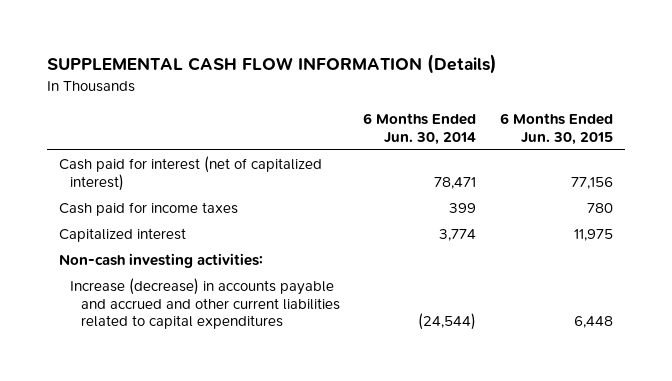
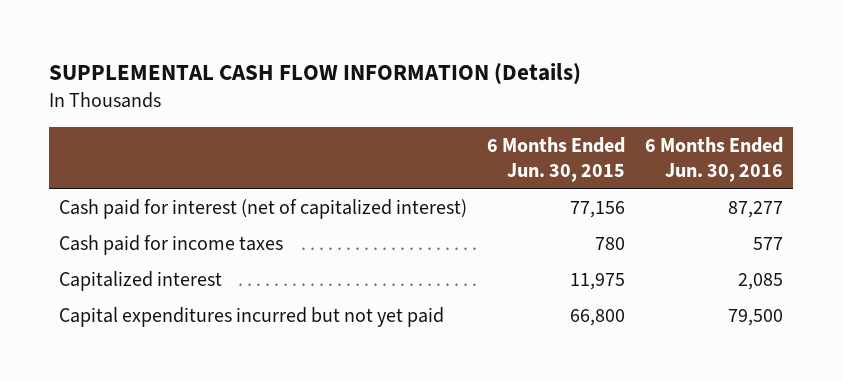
[363,113,477,145] 6 Months Ended Jun. 30, 2014 -> none
none -> [645,137,784,182] 6 Months Ended Jun. 30, 2016
[58,253,263,269] Non-cash investing activities: -> none
[69,278,340,330] Increase (decrease) in accounts payable and accrued and other current liabilities related to capital expenditures -> none
none -> [58,306,444,327] Capital expenditures incurred but not yet paid

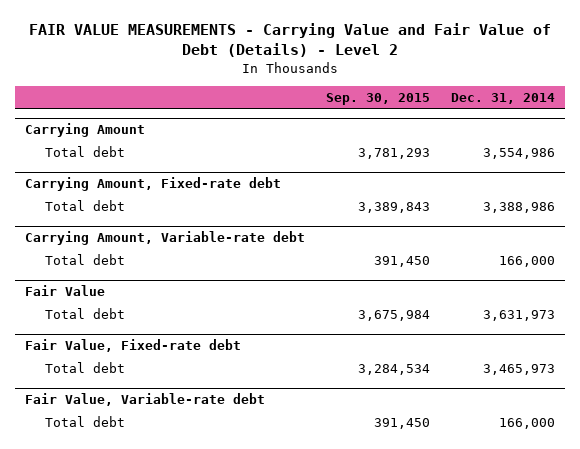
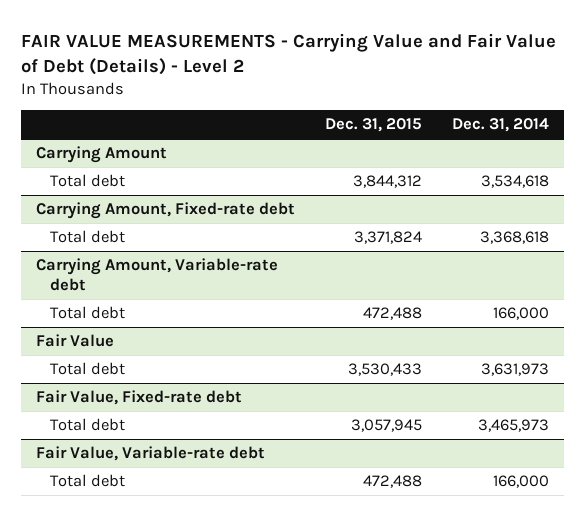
[325,92,430,105] Sep. 30, 2015 -> none
none -> [325,118,423,133] Dec. 31, 2015
[482,148,555,160] 3,554,986 -> [480,175,549,189] 3,534,618
[482,202,555,214] 3,388,986 -> [479,231,549,245] 3,368,618

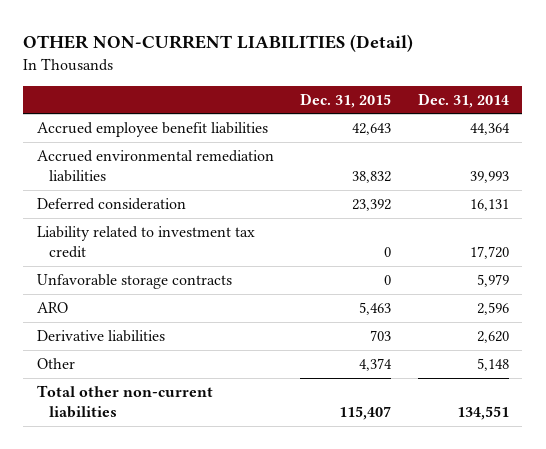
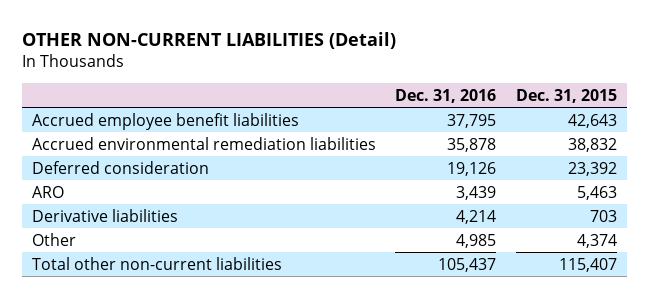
[418,92,510,108] Dec. 31, 2014 -> none
none -> [395,88,497,103] Dec. 31, 2016
[36,226,255,258] Liability related to investment tax credit -> none
[36,274,232,290] Unfavorable storage contracts -> none

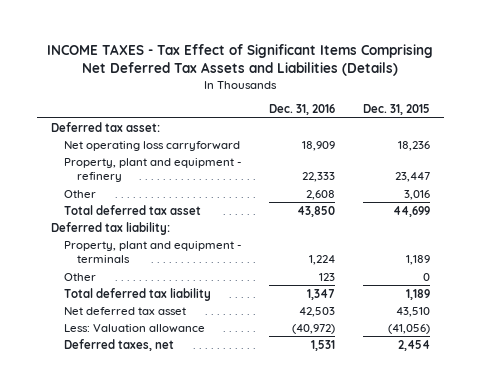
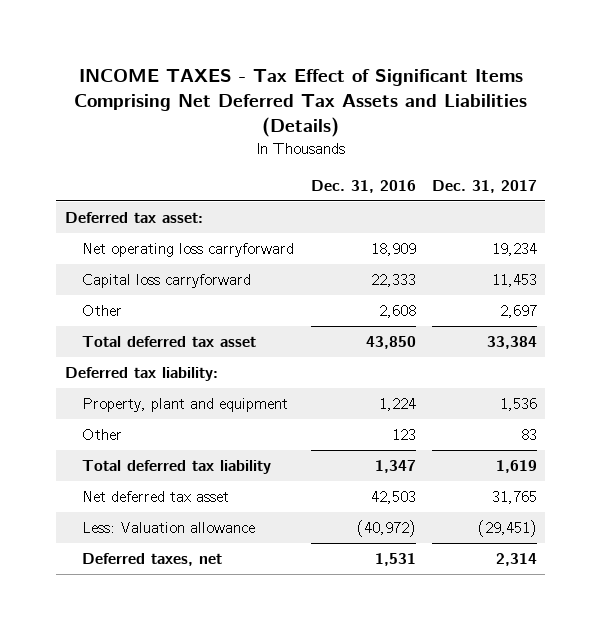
[362,104,430,116] Dec. 31, 2015 -> none
none -> [431,179,537,193] Dec. 31, 2017
[63,157,242,182] Property, plant and equipment - refinery -> [82,274,252,289] Capital loss carryforward
[63,240,242,263] Property, plant and equipment - terminals -> [82,398,289,413] Property, plant and equipment

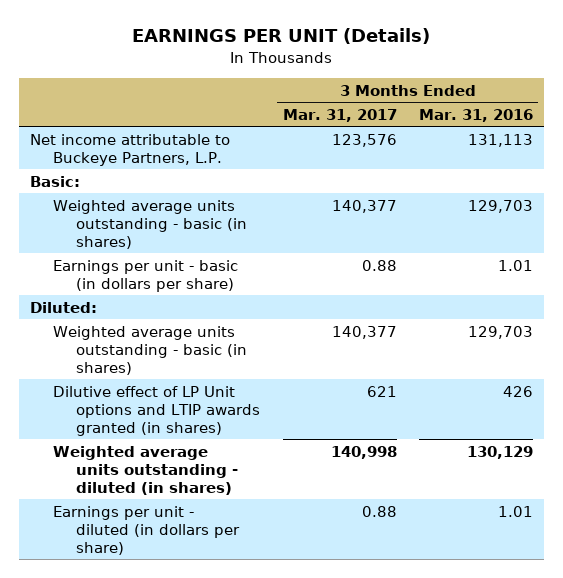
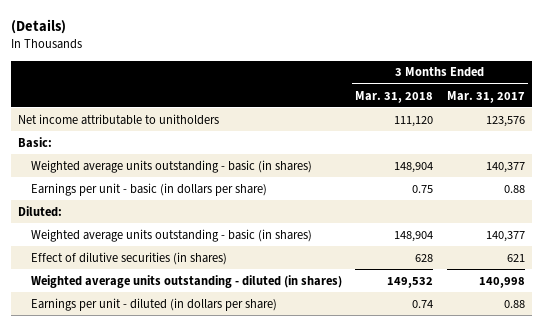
[132,28,431,45] EARNINGS PER UNIT (Details) -> [11,19,67,35] (Details)
[418,108,533,122] Mar. 31, 2016 -> none
none -> [355,90,434,103] Mar. 31, 2018
[29,133,230,166] Net income attributable to Buckeye Partners, L.P. -> [18,113,220,125] Net income attributable to unitholders
[53,385,261,436] Dilutive effect of LP Unit options and LTIP awards granted (in shares) -> [31,251,228,265] Effect of dilutive securities (in shares)

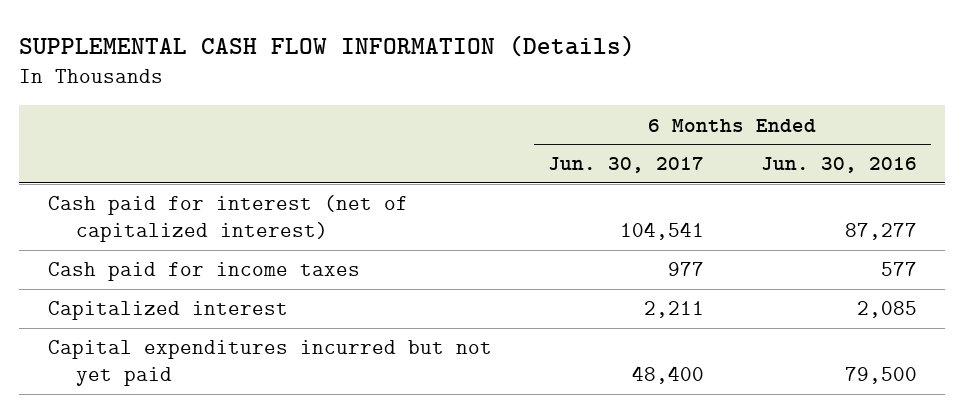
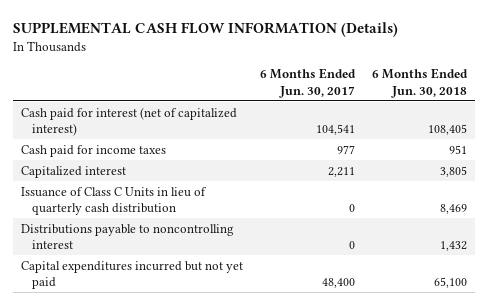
[760,157,917,174] Jun. 30, 2016 -> none
none -> [371,68,468,98] 6 Months Ended Jun. 30, 2018
none -> [21,186,208,216] Issuance of Class C Units in lieu of quarterly cash distribution
none -> [21,223,235,250] Distributions payable to noncontrolling interest

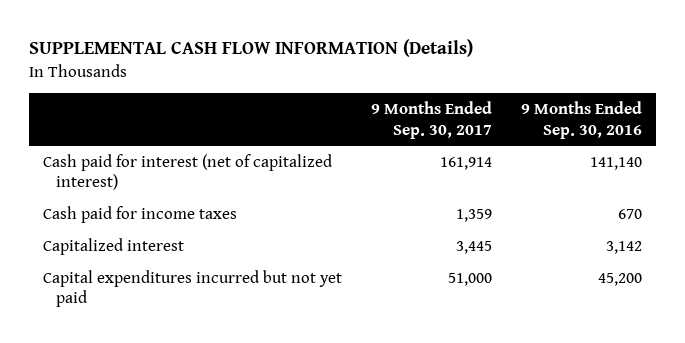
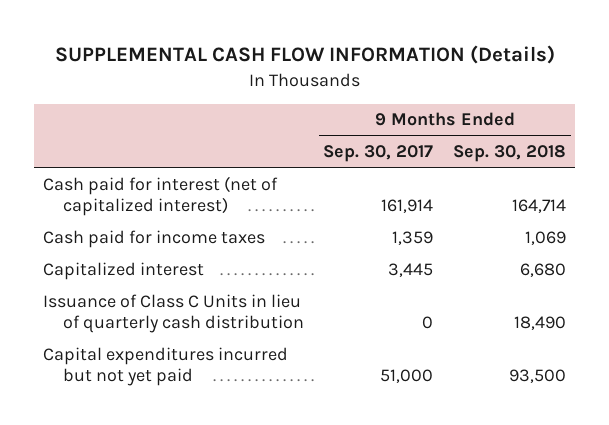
[520,101,642,139] 9 Months Ended Sep. 30, 2016 -> none
none -> [452,144,566,162] Sep. 30, 2018
none -> [43,293,305,333] Issuance of Class C Units in lieu of quarterly cash distribution

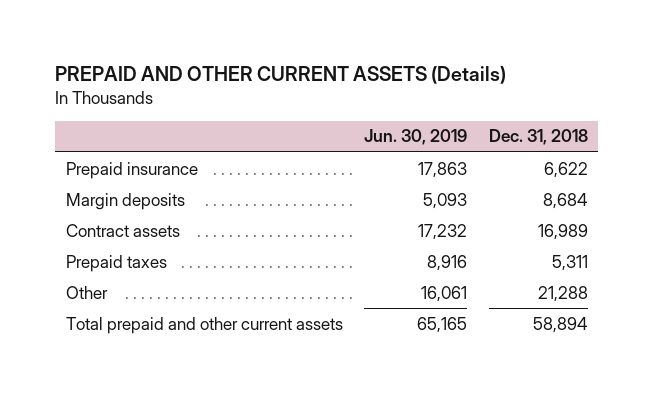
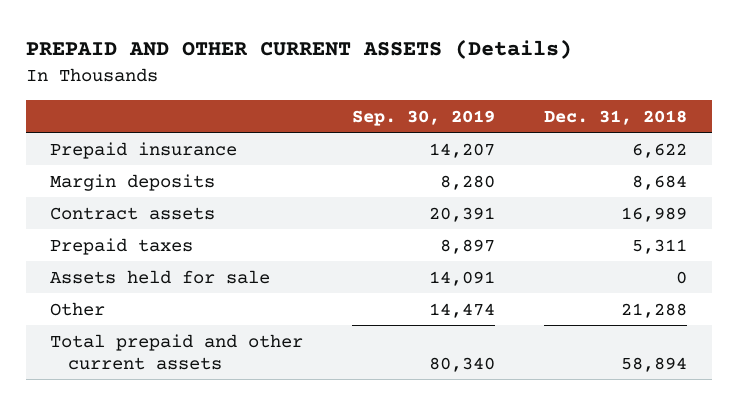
[364,129,468,146] Jun. 30, 2019 -> none
none -> [352,109,496,126] Sep. 30, 2019
none -> [50,269,271,284] Assets held for sale

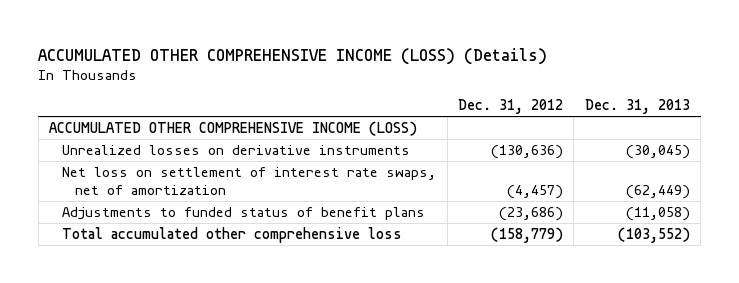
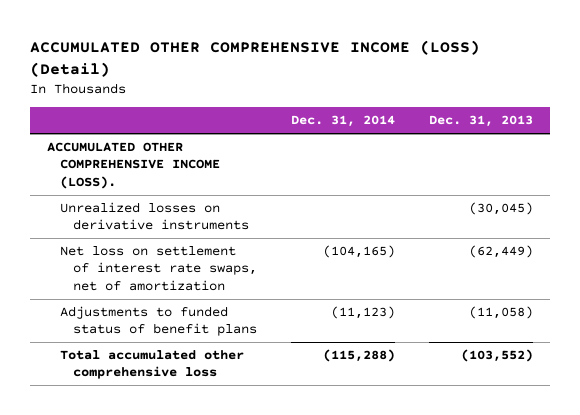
[38,47,548,65] ACCUMULATED OTHER COMPREHENSIVE INCOME (LOSS) (Details) -> [29,39,480,77] ACCUMULATED OTHER COMPREHENSIVE INCOME (LOSS) (Detail)
[458,99,564,115] Dec. 31, 2012 -> none
none -> [290,115,395,128] Dec. 31, 2014
[49,121,418,137] ACCUMULATED OTHER COMPREHENSIVE INCOME (LOSS) -> [47,142,220,189] ACCUMULATED OTHER COMPREHENSIVE INCOME (LOSS).

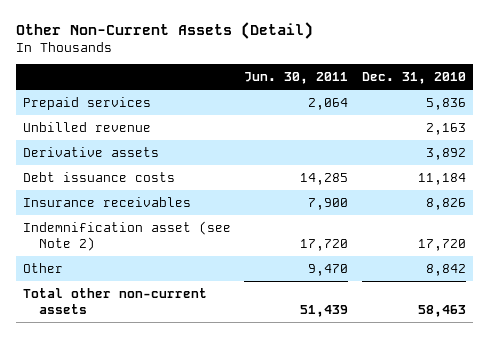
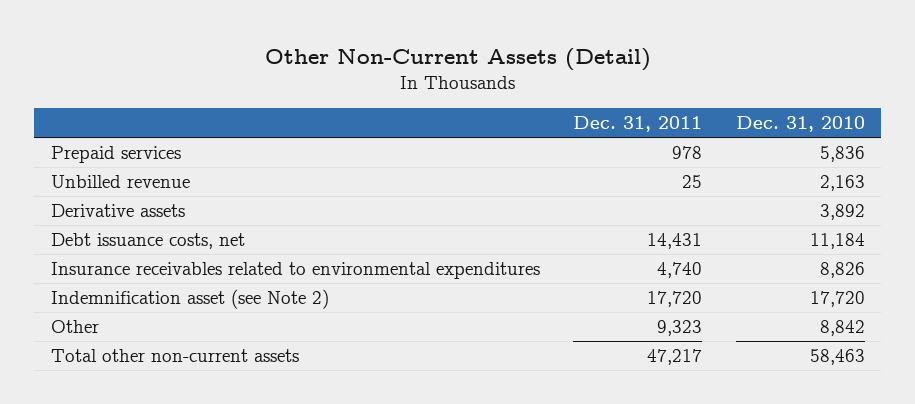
[244,71,349,84] Jun. 30, 2011 -> none
none -> [573,116,703,133] Dec. 31, 2011
[22,171,175,182] Debt issuance costs -> [50,233,245,250] Debt issuance costs, net
[22,196,191,207] Insurance receivables -> [50,262,540,280] Insurance receivables related to environmental expenditures

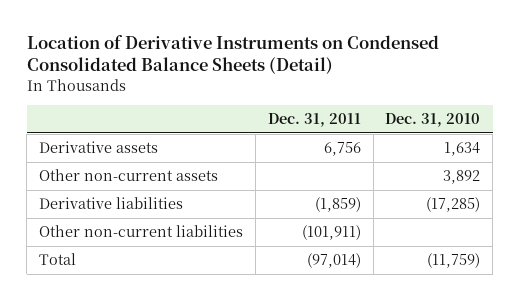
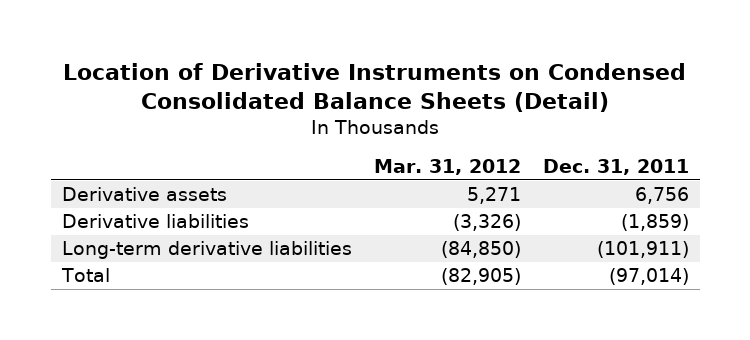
[385,113,481,128] Dec. 31, 2010 -> none
none -> [373,159,521,176] Mar. 31, 2012
[39,169,219,182] Other non-current assets -> none
[39,225,244,238] Other non-current liabilities -> [61,241,352,260] Long-term derivative liabilities

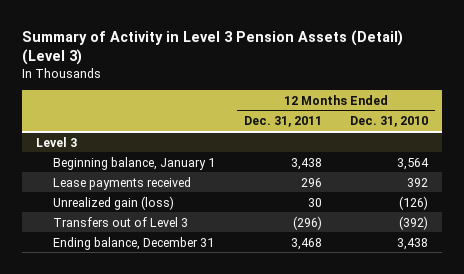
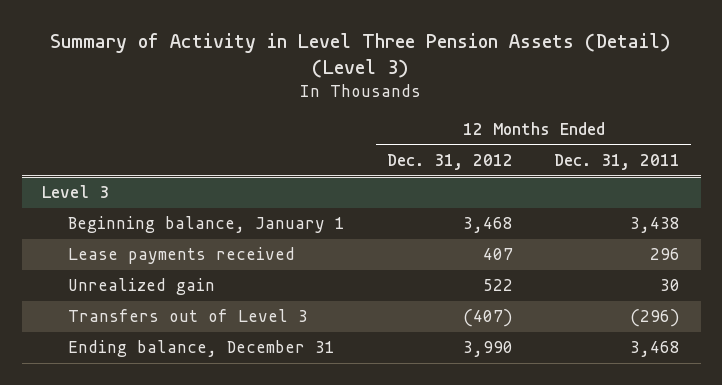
[22,29,404,65] Summary of Activity in Level 3 Pension Assets (Detail) (Level 3) -> [50,32,672,79] Summary of Activity in Level Three Pension Assets (Detail) (Level 3)
[349,116,428,128] Dec. 31, 2010 -> none
none -> [386,154,513,171] Dec. 31, 2012
[53,195,175,210] Unrealized gain (loss) -> [68,278,216,296] Unrealized gain

